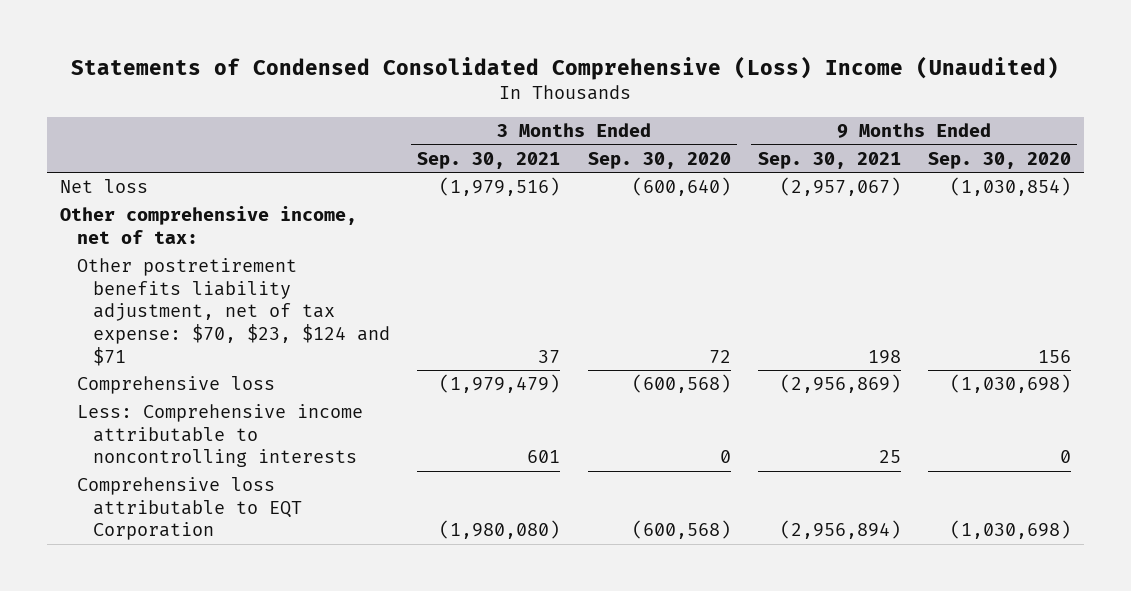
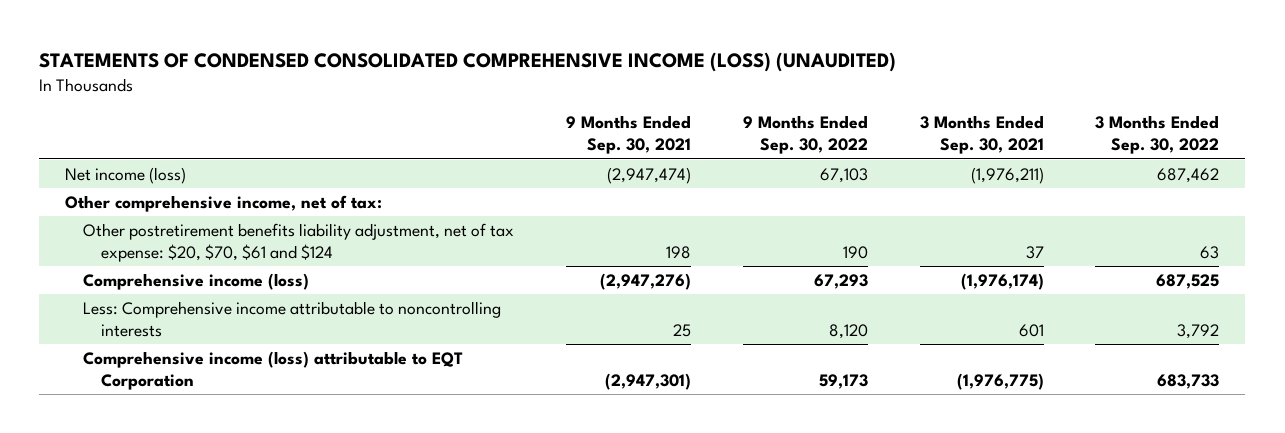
[71,55,1060,80] Statements of Condensed Consolidated Comprehensive (Loss) Income (Unaudited) -> [39,51,897,72] STATEMENTS OF CONDENSED CONSOLIDATED COMPREHENSIVE INCOME (LOSS) (UNAUDITED)
[587,151,731,169] Sep. 30, 2020 -> none
[927,151,1071,169] Sep. 30, 2020 -> none
none -> [742,115,868,155] 9 Months Ended Sep. 30, 2022
none -> [1095,115,1220,155] 3 Months Ended Sep. 30, 2022
[60,179,149,194] Net loss -> [65,167,187,185] Net income (loss)
[439,177,561,197] (1,979,516) -> [970,167,1044,185] (1,976,211)
[779,177,901,197] (2,957,067) -> [606,167,691,185] (2,947,474)
[76,258,391,366] Other postretirement benefits liability adjustment, net of tax expense: $70, $23, $124 and $71 -> [82,223,514,262] Other postretirement benefits liability adjustment, net of tax expense: $20, $70, $61 and $124
[76,376,275,395] Comprehensive loss -> [82,273,309,291] Comprehensive income (loss)
[439,374,561,394] (1,979,479) -> [960,273,1044,291] (1,976,174)
[779,374,901,394] (2,956,869) -> [599,273,691,291] (2,947,276)
[76,477,303,541] Comprehensive loss attributable to EQT Corporation -> [82,351,463,390] Comprehensive income (loss) attributable to EQT Corporation
[439,520,561,540] (1,980,080) -> [956,372,1044,390] (1,976,775)
[779,520,901,540] (2,956,894) -> [604,372,691,390] (2,947,301)

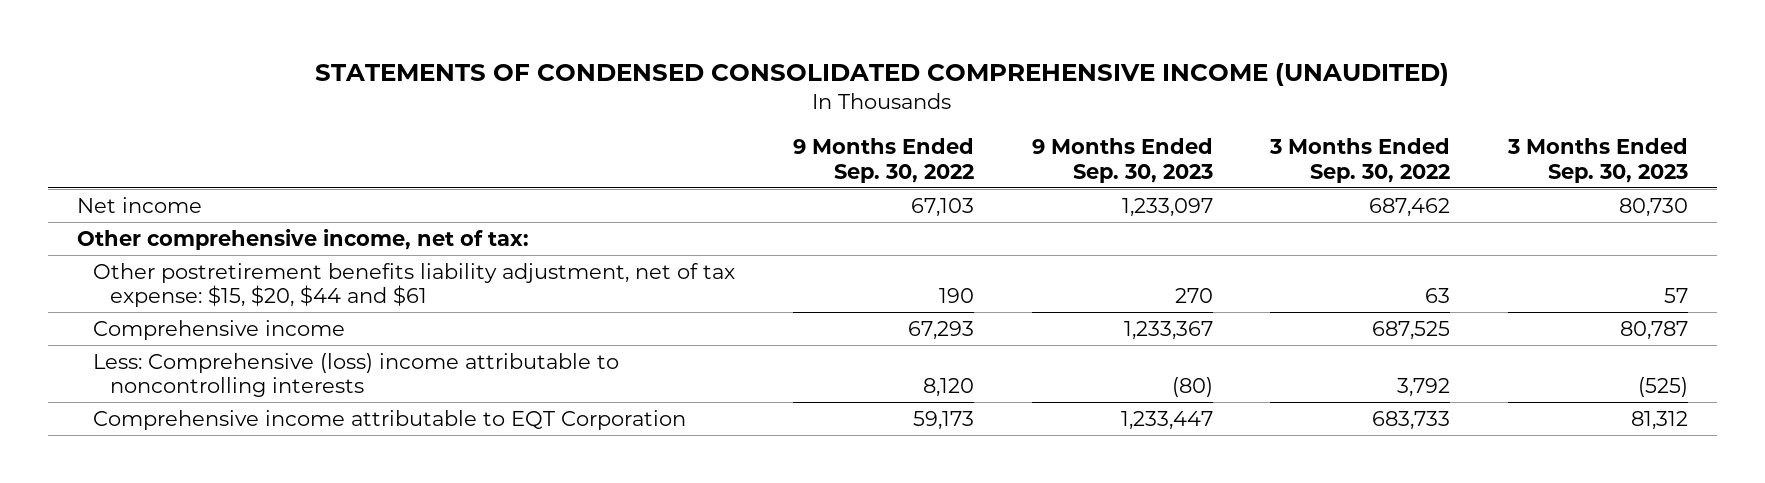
[39,51,897,72] STATEMENTS OF CONDENSED CONSOLIDATED COMPREHENSIVE INCOME (LOSS) (UNAUDITED) -> [315,62,1450,86] STATEMENTS OF CONDENSED CONSOLIDATED COMPREHENSIVE INCOME (UNAUDITED)
[565,115,691,155] 9 Months Ended Sep. 30, 2021 -> none
[919,115,1044,155] 3 Months Ended Sep. 30, 2021 -> none
none -> [1031,138,1213,183] 9 Months Ended Sep. 30, 2023
none -> [1507,138,1689,183] 3 Months Ended Sep. 30, 2023
[65,167,187,185] Net income (loss) -> [76,196,202,213] Net income
[82,223,514,262] Other postretirement benefits liability adjustment, net of tax expense: $20, $70, $61 and $124 -> [93,262,736,308] Other postretirement benefits liability adjustment, net of tax expense: $15, $20, $44 and $61
[82,273,309,291] Comprehensive income (loss) -> [93,319,346,340] Comprehensive income
[82,301,501,337] Less: Comprehensive income attributable to noncontrolling interests -> [93,352,620,398] Less: Comprehensive (loss) income attributable to noncontrolling interests
[82,351,463,390] Comprehensive income (loss) attributable to EQT Corporation -> [93,409,687,430] Comprehensive income attributable to EQT Corporation

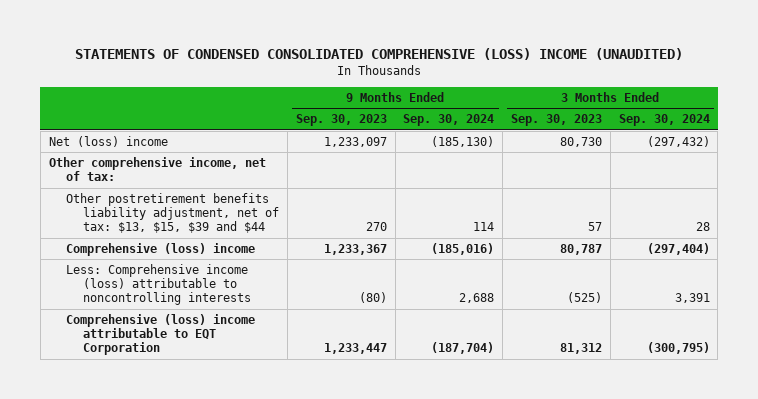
[315,62,1450,86] STATEMENTS OF CONDENSED CONSOLIDATED COMPREHENSIVE INCOME (UNAUDITED) -> [75,47,684,60] STATEMENTS OF CONDENSED CONSOLIDATED COMPREHENSIVE (LOSS) INCOME (UNAUDITED)
[792,138,974,183] 9 Months Ended Sep. 30, 2022 -> none
[1269,138,1451,183] 3 Months Ended Sep. 30, 2022 -> none
none -> [403,114,495,127] Sep. 30, 2024
none -> [618,114,710,127] Sep. 30, 2024
[76,196,202,213] Net income -> [48,136,168,148] Net (loss) income
[93,262,736,308] Other postretirement benefits liability adjustment, net of tax expense: $15, $20, $44 and $61 -> [66,193,280,234] Other postretirement benefits liability adjustment, net of tax: $13, $15, $39 and $44
[93,319,346,340] Comprehensive income -> [66,243,256,257] Comprehensive (loss) income
[93,352,620,398] Less: Comprehensive (loss) income attributable to noncontrolling interests -> [66,264,252,306] Less: Comprehensive income (loss) attributable to noncontrolling interests
[93,409,687,430] Comprehensive income attributable to EQT Corporation -> [66,314,256,356] Comprehensive (loss) income attributable to EQT Corporation

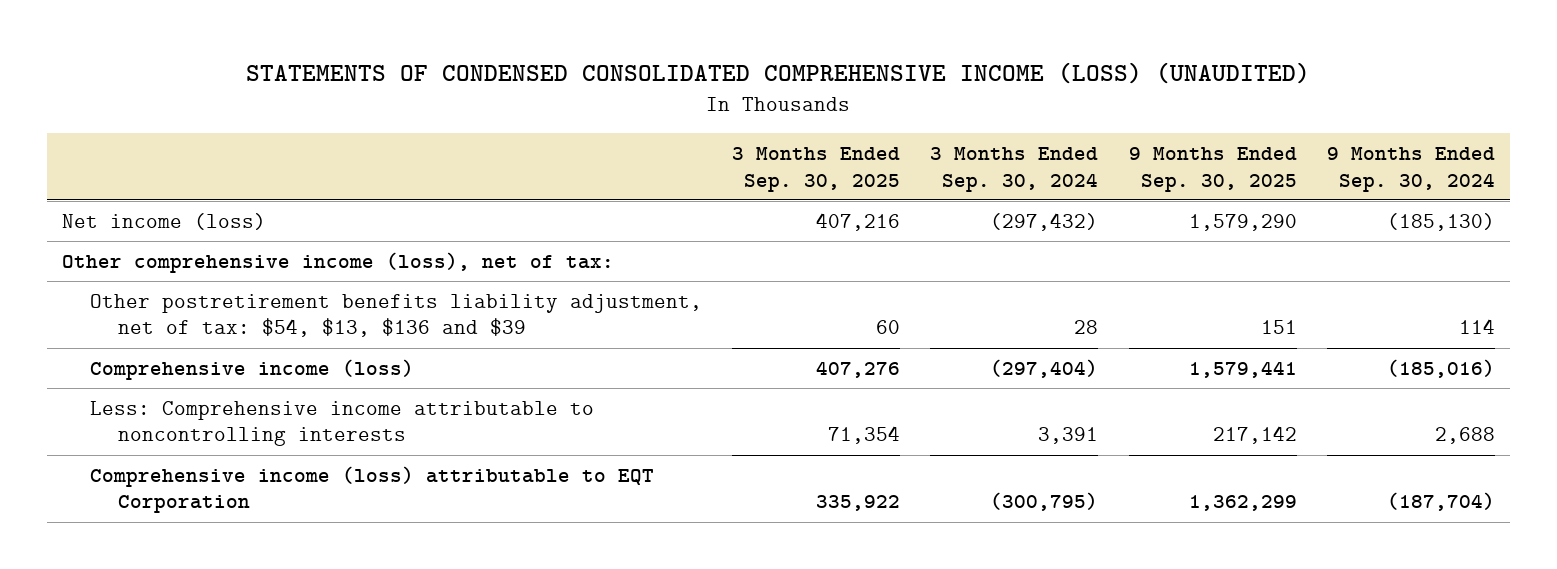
[75,47,684,60] STATEMENTS OF CONDENSED CONSOLIDATED COMPREHENSIVE (LOSS) INCOME (UNAUDITED) -> [246,62,1311,85] STATEMENTS OF CONDENSED CONSOLIDATED COMPREHENSIVE INCOME (LOSS) (UNAUDITED)
[295,114,387,127] Sep. 30, 2023 -> none
[510,114,602,127] Sep. 30, 2023 -> none
none -> [732,146,901,192] 3 Months Ended Sep. 30, 2025
none -> [1128,146,1297,192] 9 Months Ended Sep. 30, 2025
[48,136,168,148] Net (loss) income -> [62,212,267,230] Net income (loss)
[48,157,266,182] Other comprehensive income, net of tax: -> [62,251,615,273] Other comprehensive income (loss), net of tax:
[66,193,280,234] Other postretirement benefits liability adjustment, net of tax: $13, $15, $39 and $44 -> [89,293,702,338] Other postretirement benefits liability adjustment, net of tax: $54, $13, $136 and $39
[66,243,256,257] Comprehensive (loss) income -> [89,358,414,380] Comprehensive income (loss)
[66,264,252,306] Less: Comprehensive income (loss) attributable to noncontrolling interests -> [89,400,594,447] Less: Comprehensive income attributable to noncontrolling interests
[66,314,256,356] Comprehensive (loss) income attributable to EQT Corporation -> [89,465,654,514] Comprehensive income (loss) attributable to EQT Corporation

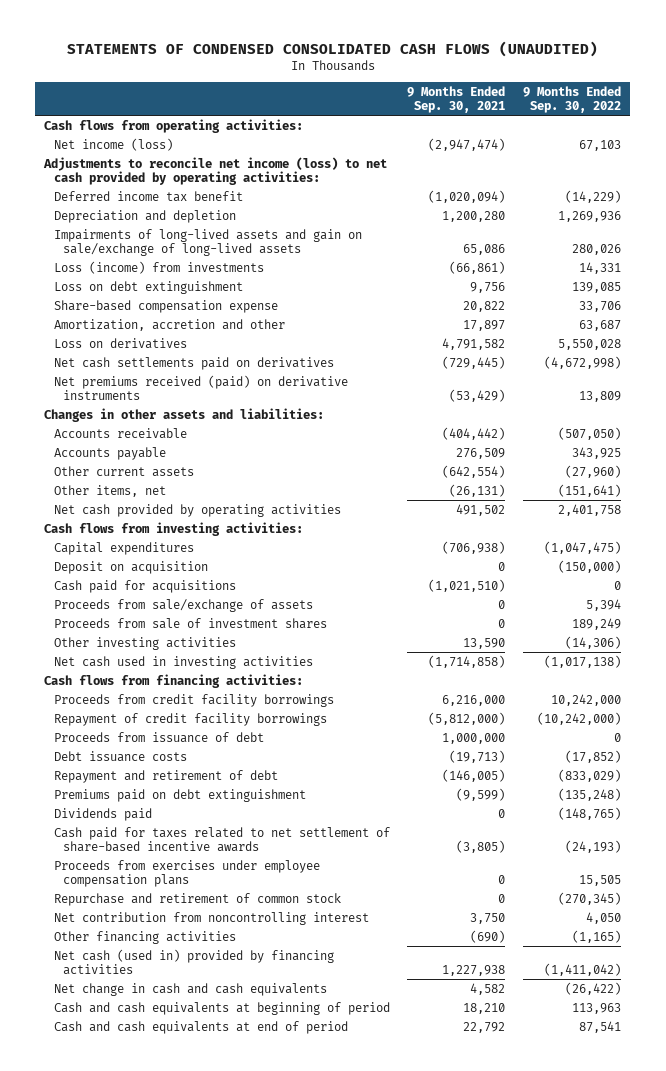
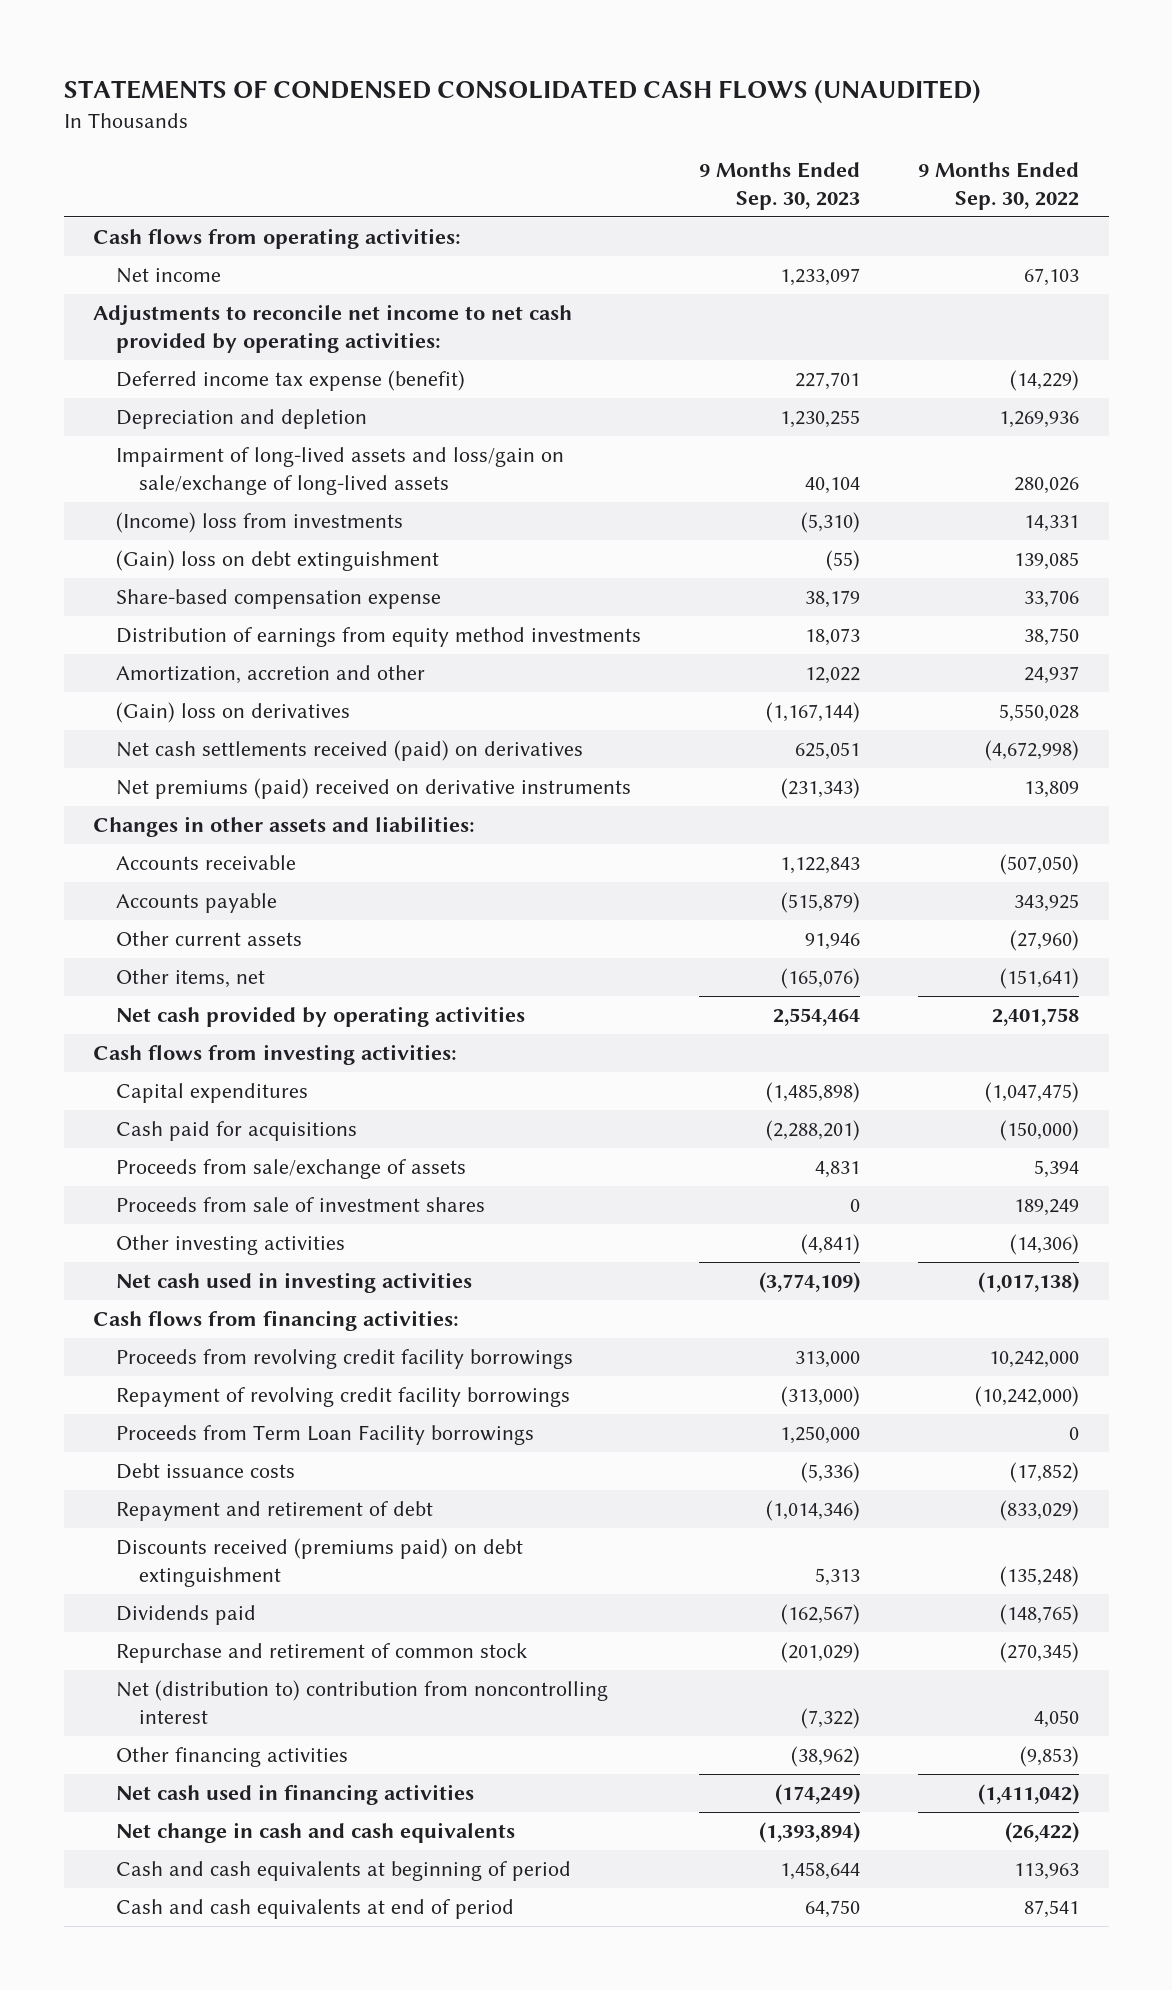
[407,85,506,114] 9 Months Ended Sep. 30, 2021 -> none
none -> [699,161,861,210] 9 Months Ended Sep. 30, 2023
[53,137,173,151] Net income (loss) -> [116,268,222,284] Net income
[43,156,388,185] Adjustments to reconcile net income (loss) to net cash provided by operating activities: -> [92,304,572,354] Adjustments to reconcile net income to net cash provided by operating activities:
[53,190,243,202] Deferred income tax benefit -> [116,370,466,392] Deferred income tax expense (benefit)
[53,228,362,256] Impairments of long-lived assets and gain on sale/exchange of long-lived assets -> [116,447,565,496] Impairment of long-lived assets and loss/gain on sale/exchange of long-lived assets
[53,260,264,274] Loss (income) from investments -> [116,512,404,534] (Income) loss from investments
[53,280,243,294] Loss on debt extinguishment -> [116,550,440,572] (Gain) loss on debt extinguishment
none -> [116,627,642,648] Distribution of earnings from equity method investments
[579,319,622,331] 63,687 -> [1024,666,1080,685] 24,937
[53,337,187,349] Loss on derivatives -> [116,702,351,724] (Gain) loss on derivatives
[53,356,334,370] Net cash settlements paid on derivatives -> [116,740,584,762] Net cash settlements received (paid) on derivatives
[53,374,348,400] Net premiums received (paid) on derivative instruments -> [116,778,632,800] Net premiums (paid) received on derivative instruments
[53,560,208,574] Deposit on acquisition -> none
[614,580,622,590] 0 -> [1000,1120,1080,1142] (150,000)
[53,731,264,743] Proceeds from issuance of debt -> none
[53,693,334,707] Proceeds from credit facility borrowings -> [116,1349,574,1370] Proceeds from revolving credit facility borrowings
[53,712,327,726] Repayment of credit facility borrowings -> [116,1387,571,1408] Repayment of revolving credit facility borrowings
none -> [116,1425,535,1446] Proceeds from Term Loan Facility borrowings
[53,788,306,802] Premiums paid on debt extinguishment -> [116,1538,524,1588] Discounts received (premiums paid) on debt extinguishment
[53,826,390,852] Cash paid for taxes related to net settlement of share-based incentive awards -> none
[53,859,320,887] Proceeds from exercises under employee compensation plans -> none
[53,911,369,925] Net contribution from noncontrolling interest -> [116,1680,609,1725] Net (distribution to) contribution from noncontrolling interest
[572,929,622,943] (1,165) -> [1020,1746,1080,1768] (9,853)
[53,948,334,975] Net cash (used in) provided by financing activities -> [116,1784,475,1806] Net cash used in financing activities

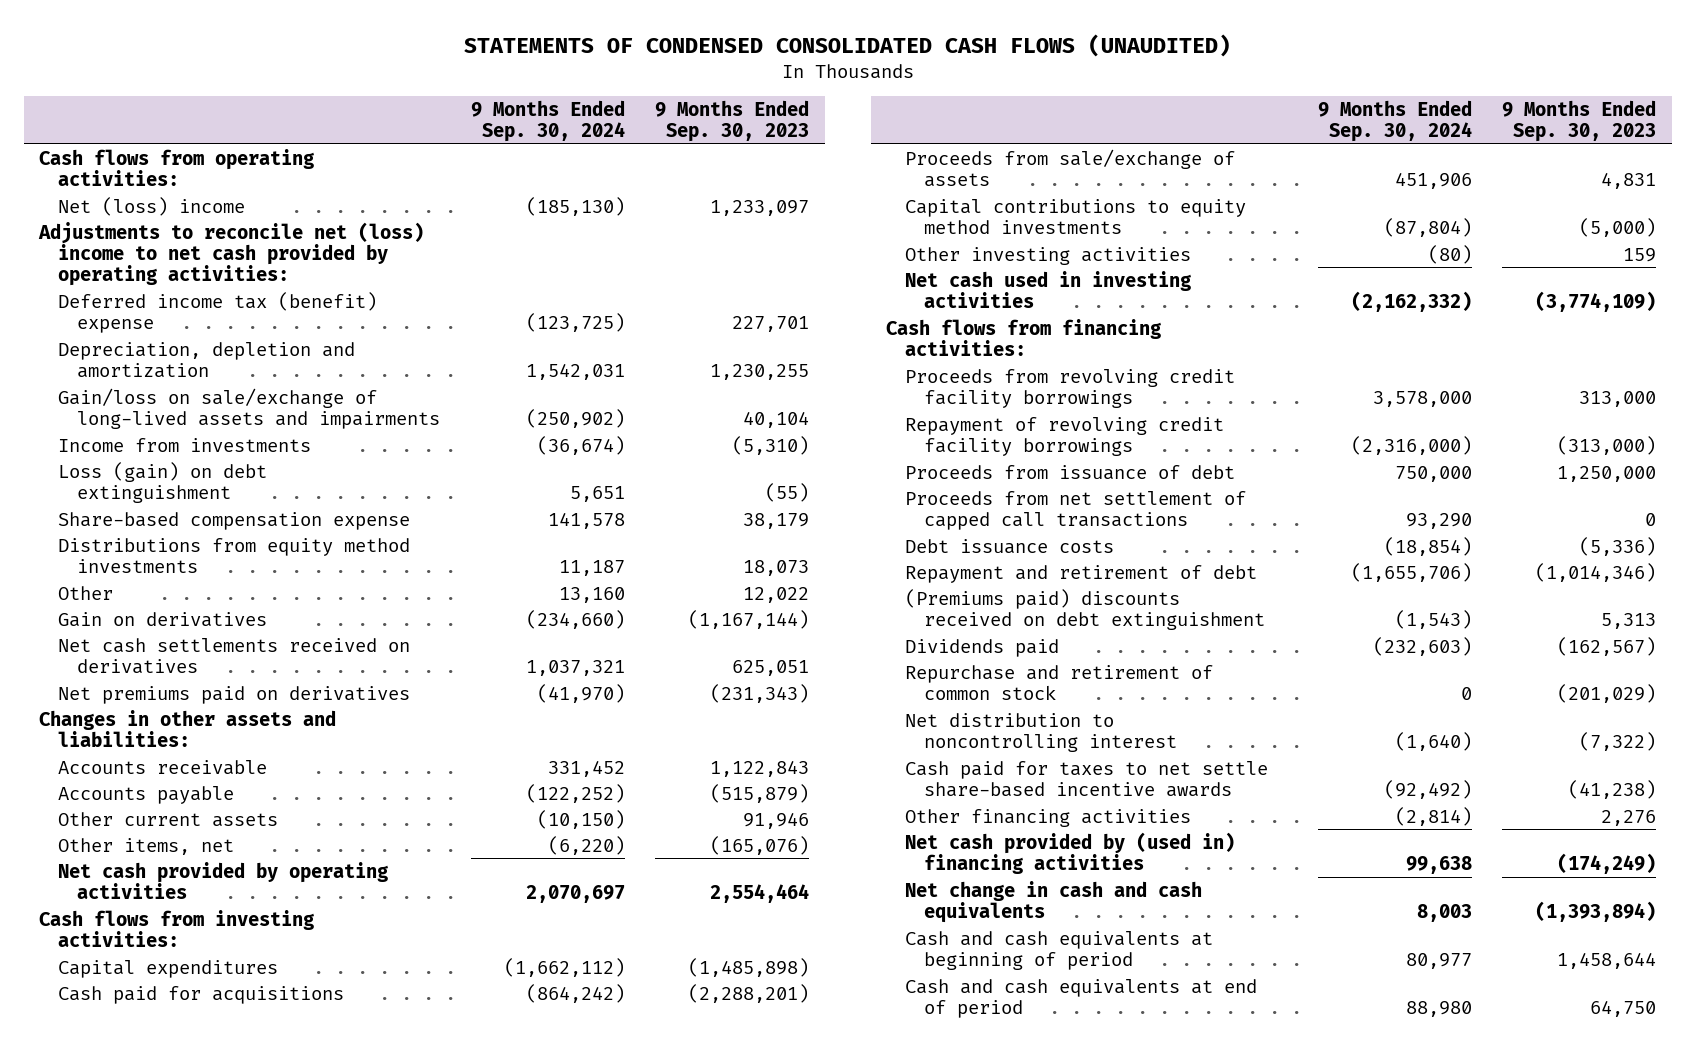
[918,161,1080,210] 9 Months Ended Sep. 30, 2022 -> none
none -> [470,99,625,143] 9 Months Ended Sep. 30, 2024
[116,268,222,284] Net income -> [58,196,246,216] Net (loss) income
[92,304,572,354] Adjustments to reconcile net income to net cash provided by operating activities: -> [38,221,425,287] Adjustments to reconcile net (loss) income to net cash provided by operating activities:
[116,370,466,392] Deferred income tax expense (benefit) -> [58,291,378,333] Deferred income tax (benefit) expense
[116,409,368,430] Depreciation and depletion -> [58,341,356,378] Depreciation, depletion and amortization
[116,447,565,496] Impairment of long-lived assets and loss/gain on sale/exchange of long-lived assets -> [58,387,441,429] Gain/loss on sale/exchange of long-lived assets and impairments
[116,512,404,534] (Income) loss from investments -> [58,437,312,452] Income from investments
[116,550,440,572] (Gain) loss on debt extinguishment -> [58,461,268,503] Loss (gain) on debt extinguishment
[116,627,642,648] Distribution of earnings from equity method investments -> [58,537,411,573] Distributions from equity method investments
[116,665,426,685] Amortization, accretion and other -> [58,585,114,600] Other
[116,702,351,724] (Gain) loss on derivatives -> [58,611,268,627] Gain on derivatives
[116,740,584,762] Net cash settlements received (paid) on derivatives -> [58,637,411,674] Net cash settlements received on derivatives
[116,778,632,800] Net premiums (paid) received on derivative instruments -> [58,685,411,704] Net premiums paid on derivatives
[116,1197,486,1213] Proceeds from sale of investment shares -> none
none -> [905,198,1247,234] Capital contributions to equity method investments
[801,1234,861,1256] (4,841) -> [1623,247,1657,262] 159
[116,1425,535,1446] Proceeds from Term Loan Facility borrowings -> [905,464,1236,480] Proceeds from issuance of debt
none -> [905,490,1247,530] Proceeds from net settlement of capped call transactions
[116,1538,524,1588] Discounts received (premiums paid) on debt extinguishment -> [905,588,1265,630] (Premiums paid) discounts received on debt extinguishment
[116,1680,609,1725] Net (distribution to) contribution from noncontrolling interest -> [905,712,1177,752] Net distribution to noncontrolling interest
none -> [905,760,1269,797] Cash paid for taxes to net settle share-based incentive awards
[791,1746,861,1768] (38,962) -> [1601,809,1657,826] 2,276
[116,1784,475,1806] Net cash used in financing activities -> [905,831,1236,874] Net cash provided by (used in) financing activities

